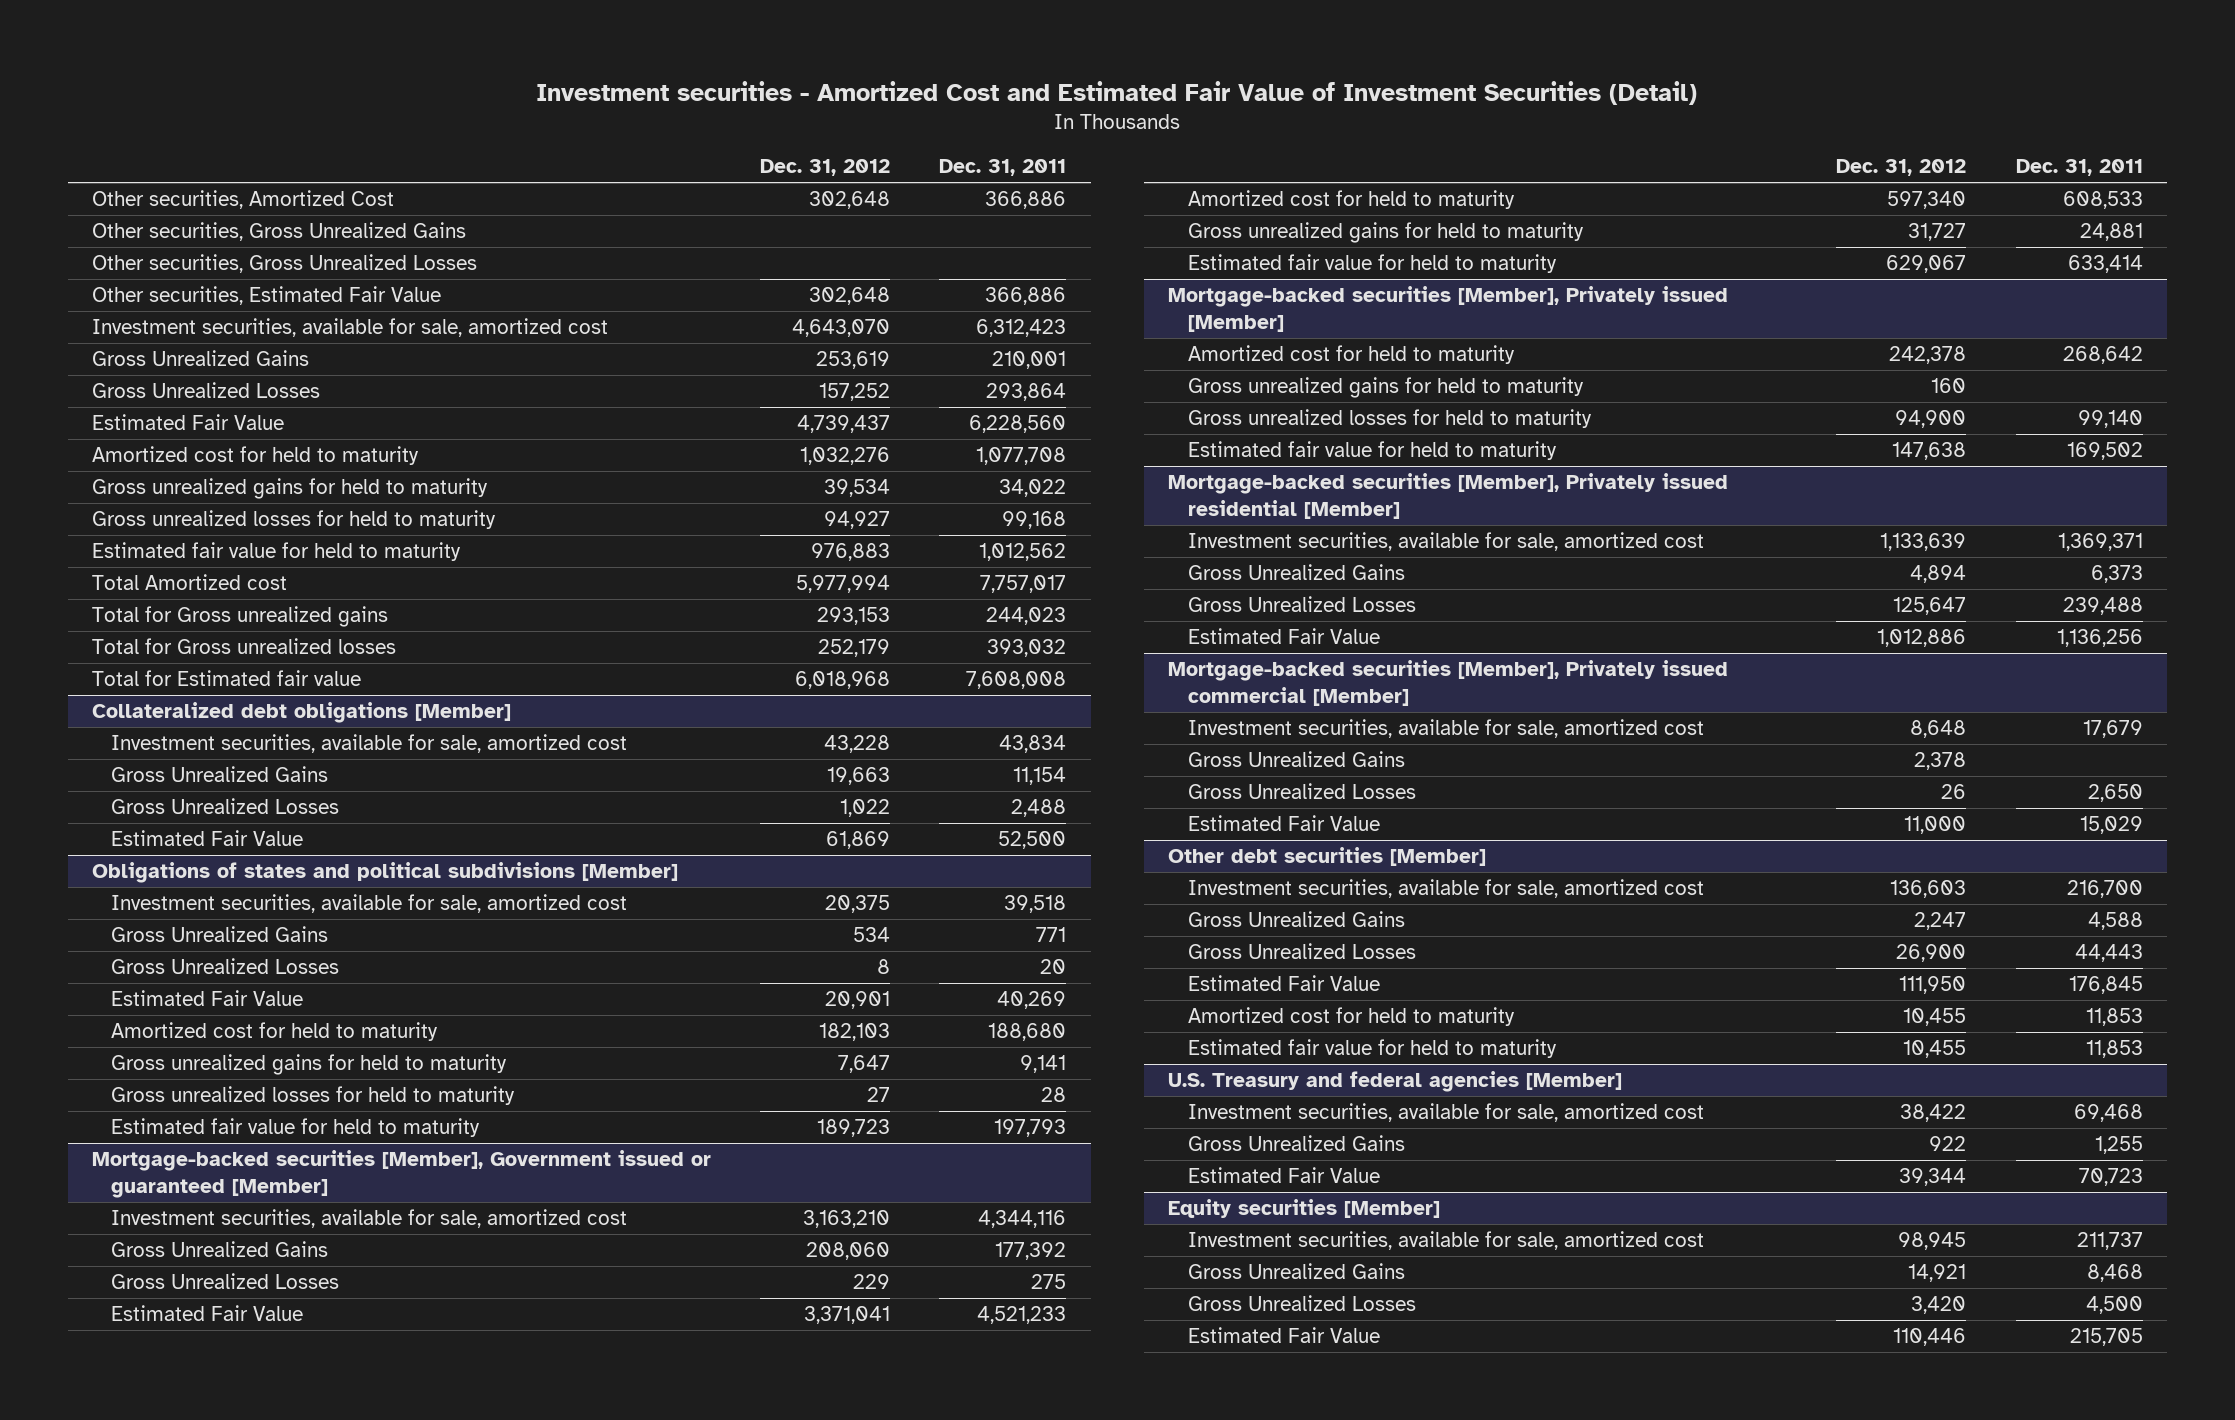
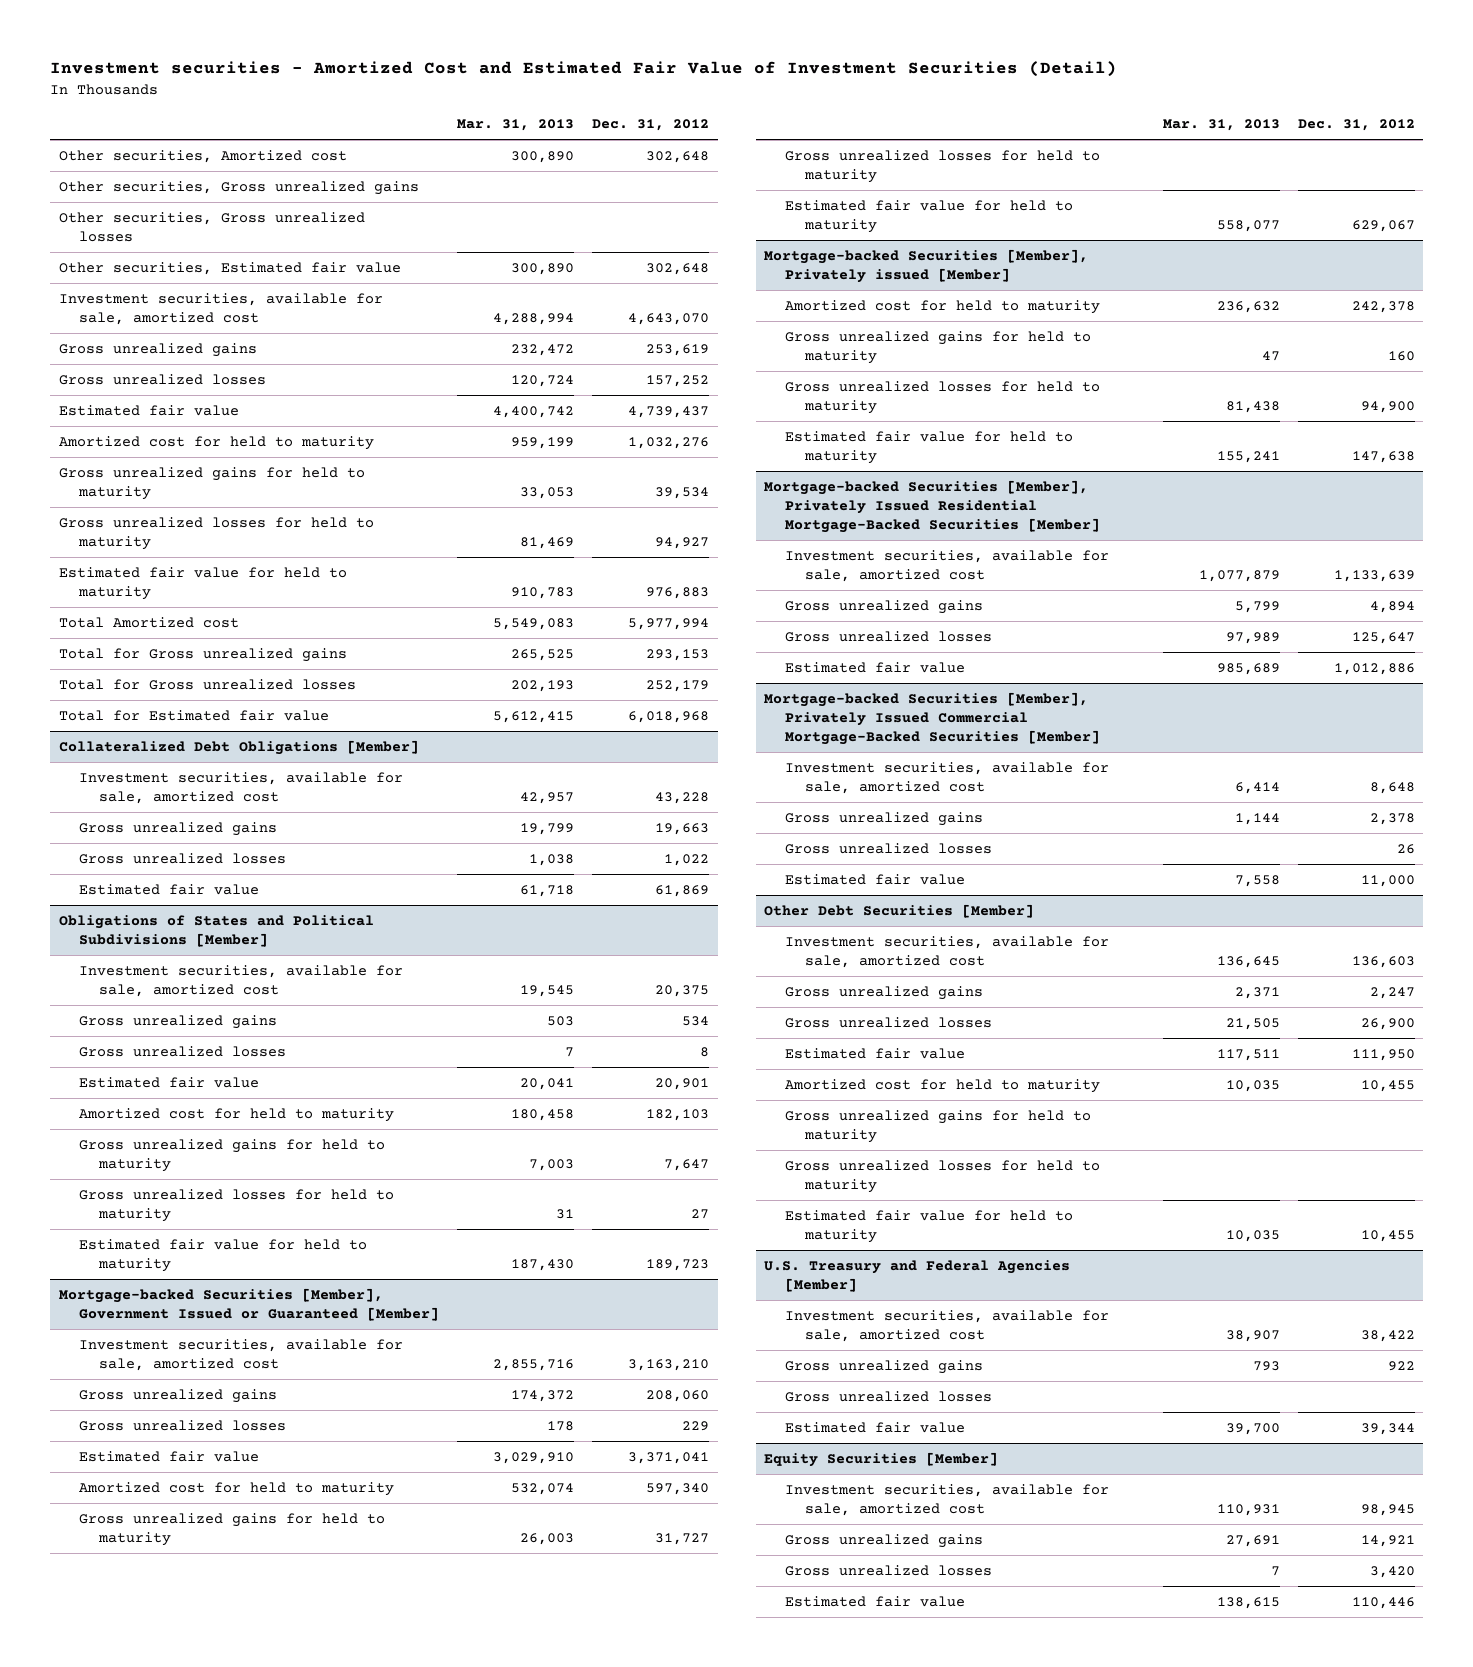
[939,159,1067,177] Dec. 31, 2011 -> none
none -> [457,119,575,132] Mar. 31, 2013
[92,190,395,210] Other securities, Amortized Cost -> [58,149,347,163] Other securities, Amortized cost
[92,222,467,242] Other securities, Gross Unrealized Gains -> [58,180,419,195] Other securities, Gross unrealized gains
[92,254,478,274] Other securities, Gross Unrealized Losses -> [58,211,365,243] Other securities, Gross unrealized losses
[92,286,442,306] Other securities, Estimated Fair Value -> [58,261,401,275] Other securities, Estimated fair value
[92,350,310,367] Gross Unrealized Gains -> [58,342,257,357] Gross unrealized gains
[92,382,321,399] Gross Unrealized Losses -> [58,373,266,385] Gross unrealized losses
[92,414,285,431] Estimated Fair Value -> [58,404,239,416] Estimated fair value
[92,702,512,724] Collateralized debt obligations [Member] -> [58,739,419,755] Collateralized Debt Obligations [Member]
[111,766,329,783] Gross Unrealized Gains -> [79,821,278,836] Gross unrealized gains
[111,798,340,815] Gross Unrealized Losses -> [79,852,287,864] Gross unrealized losses
[111,830,304,847] Estimated Fair Value -> [79,883,260,895] Estimated fair value
[92,862,679,884] Obligations of states and political subdivisions [Member] -> [58,914,374,948] Obligations of States and Political Subdivisions [Member]
[111,926,329,943] Gross Unrealized Gains -> [79,1014,278,1029] Gross unrealized gains
[111,958,340,975] Gross Unrealized Losses -> [79,1045,287,1057] Gross unrealized losses
[111,990,304,1007] Estimated Fair Value -> [79,1076,260,1088] Estimated fair value
[92,1150,712,1198] Mortgage-backed securities [Member], Government issued or guaranteed [Member] -> [58,1287,440,1322] Mortgage-backed Securities [Member], Government Issued or Guaranteed [Member]
[111,1241,329,1258] Gross Unrealized Gains -> [79,1388,278,1403] Gross unrealized gains
[111,1273,340,1290] Gross Unrealized Losses -> [79,1419,287,1431] Gross unrealized losses
[111,1305,304,1322] Estimated Fair Value -> [79,1450,260,1462] Estimated fair value
none -> [784,149,1100,184] Gross unrealized losses for held to maturity
[1168,286,1729,332] Mortgage-backed securities [Member], Privately issued [Member] -> [764,248,1089,284] Mortgage-backed Securities [Member], Privately issued [Member]
[1168,473,1729,519] Mortgage-backed securities [Member], Privately issued residential [Member] -> [764,479,1100,534] Mortgage-backed Securities [Member], Privately Issued Residential Mortgage-Backed Securities [Member]
[1187,564,1405,581] Gross Unrealized Gains -> [784,599,983,614] Gross unrealized gains
[1187,596,1416,613] Gross Unrealized Losses -> [784,630,992,642] Gross unrealized losses
[1187,628,1380,645] Estimated Fair Value -> [784,661,965,673] Estimated fair value
[1168,660,1729,706] Mortgage-backed securities [Member], Privately issued commercial [Member] -> [764,691,1100,746] Mortgage-backed Securities [Member], Privately Issued Commercial Mortgage-Backed Securities [Member]
[1187,751,1405,768] Gross Unrealized Gains -> [784,811,983,826] Gross unrealized gains
[1187,783,1416,800] Gross Unrealized Losses -> [784,842,992,854] Gross unrealized losses
[1187,815,1380,832] Estimated Fair Value -> [784,873,965,885] Estimated fair value
[1168,847,1487,867] Other debt securities [Member] -> [764,903,1035,918] Other Debt Securities [Member]
[1187,911,1405,928] Gross Unrealized Gains -> [784,985,983,1000] Gross unrealized gains
[1187,943,1416,960] Gross Unrealized Losses -> [784,1016,992,1028] Gross unrealized losses
[1187,975,1380,992] Estimated Fair Value -> [784,1047,965,1059] Estimated fair value
none -> [784,1109,1091,1144] Gross unrealized gains for held to maturity
none -> [784,1159,1100,1194] Gross unrealized losses for held to maturity
[1168,1071,1623,1093] U.S. Treasury and federal agencies [Member] -> [764,1259,1071,1293] U.S. Treasury and Federal Agencies [Member]
[1187,1135,1405,1152] Gross Unrealized Gains -> [784,1359,983,1374] Gross unrealized gains
none -> [784,1390,992,1402] Gross unrealized losses
[1187,1167,1380,1184] Estimated Fair Value -> [784,1421,965,1433] Estimated fair value
[1168,1199,1441,1219] Equity securities [Member] -> [764,1451,999,1467] Equity Securities [Member]
[1187,1263,1405,1280] Gross Unrealized Gains -> [784,1533,983,1548] Gross unrealized gains
[1187,1295,1416,1312] Gross Unrealized Losses -> [784,1564,992,1576] Gross unrealized losses
[1187,1327,1380,1344] Estimated Fair Value -> [784,1595,965,1607] Estimated fair value

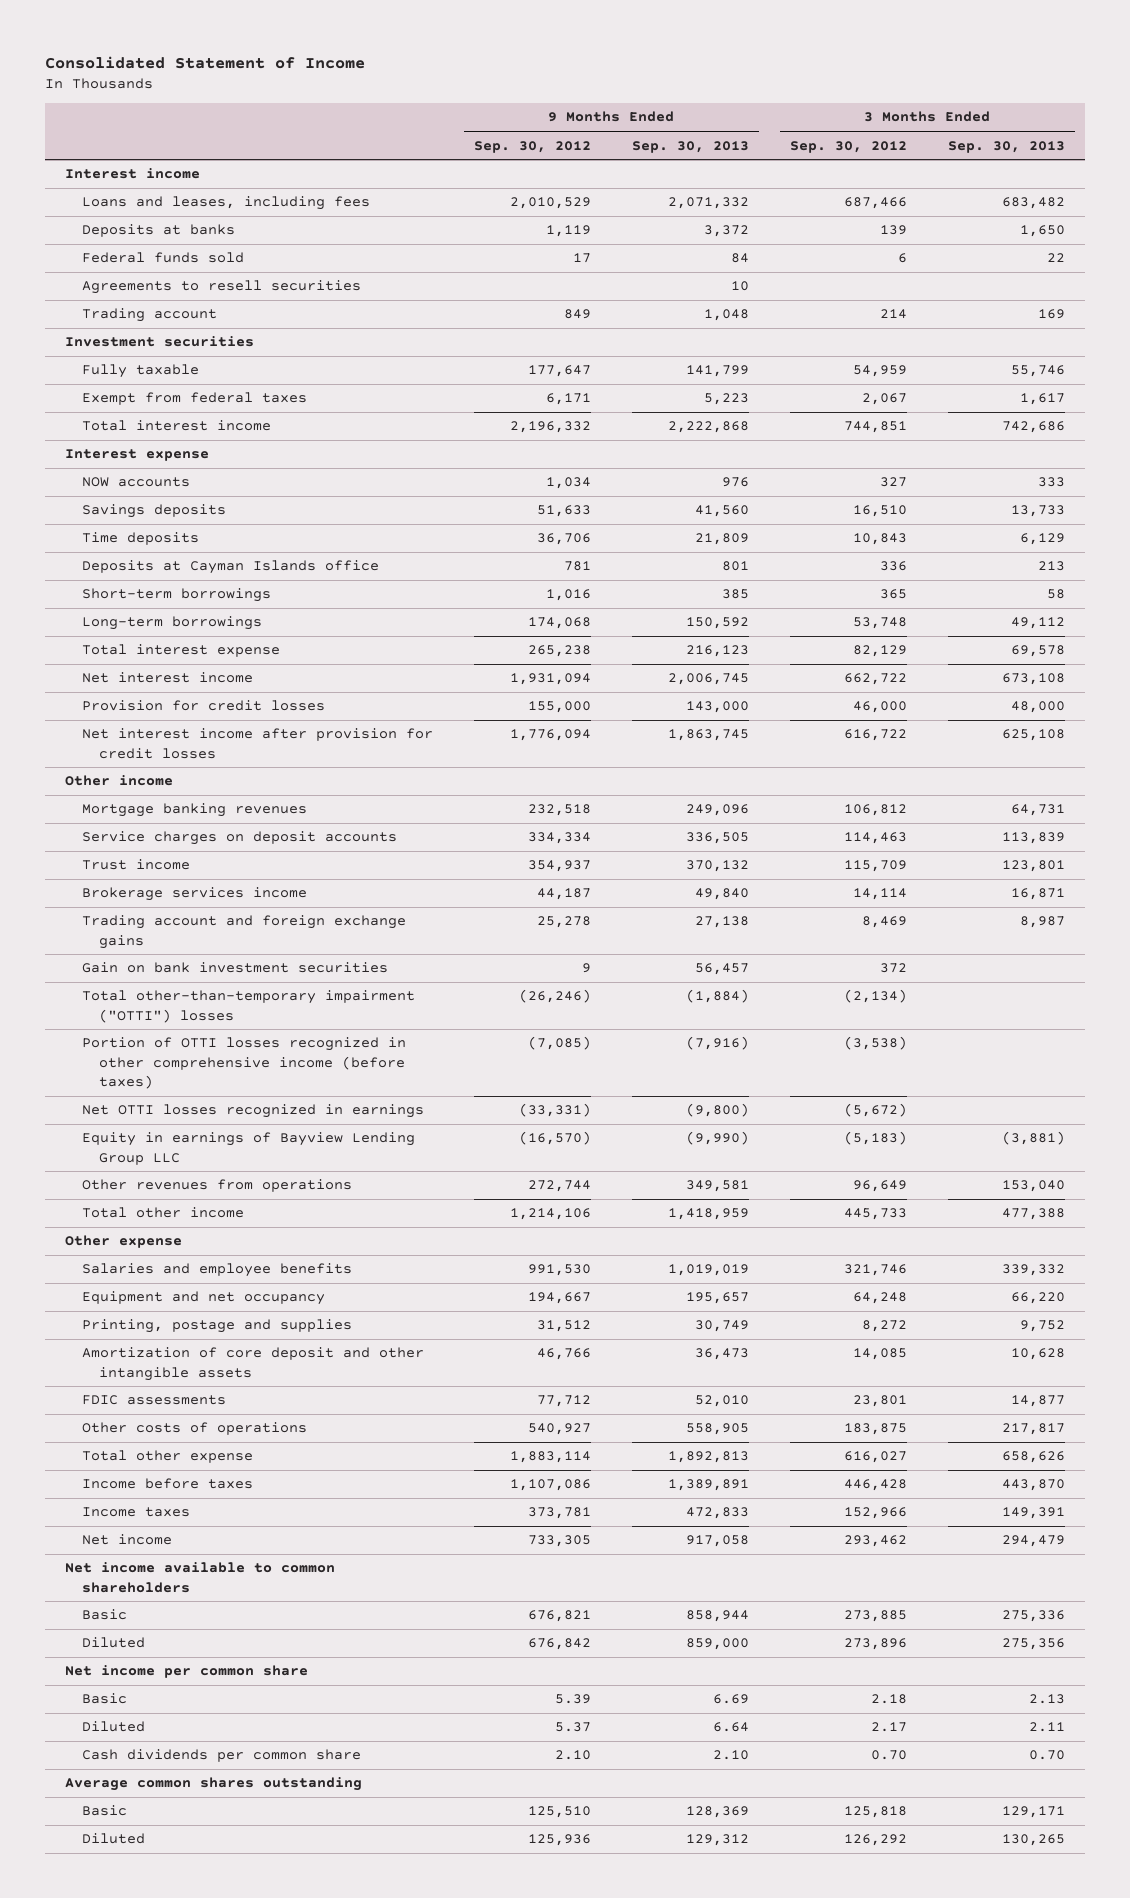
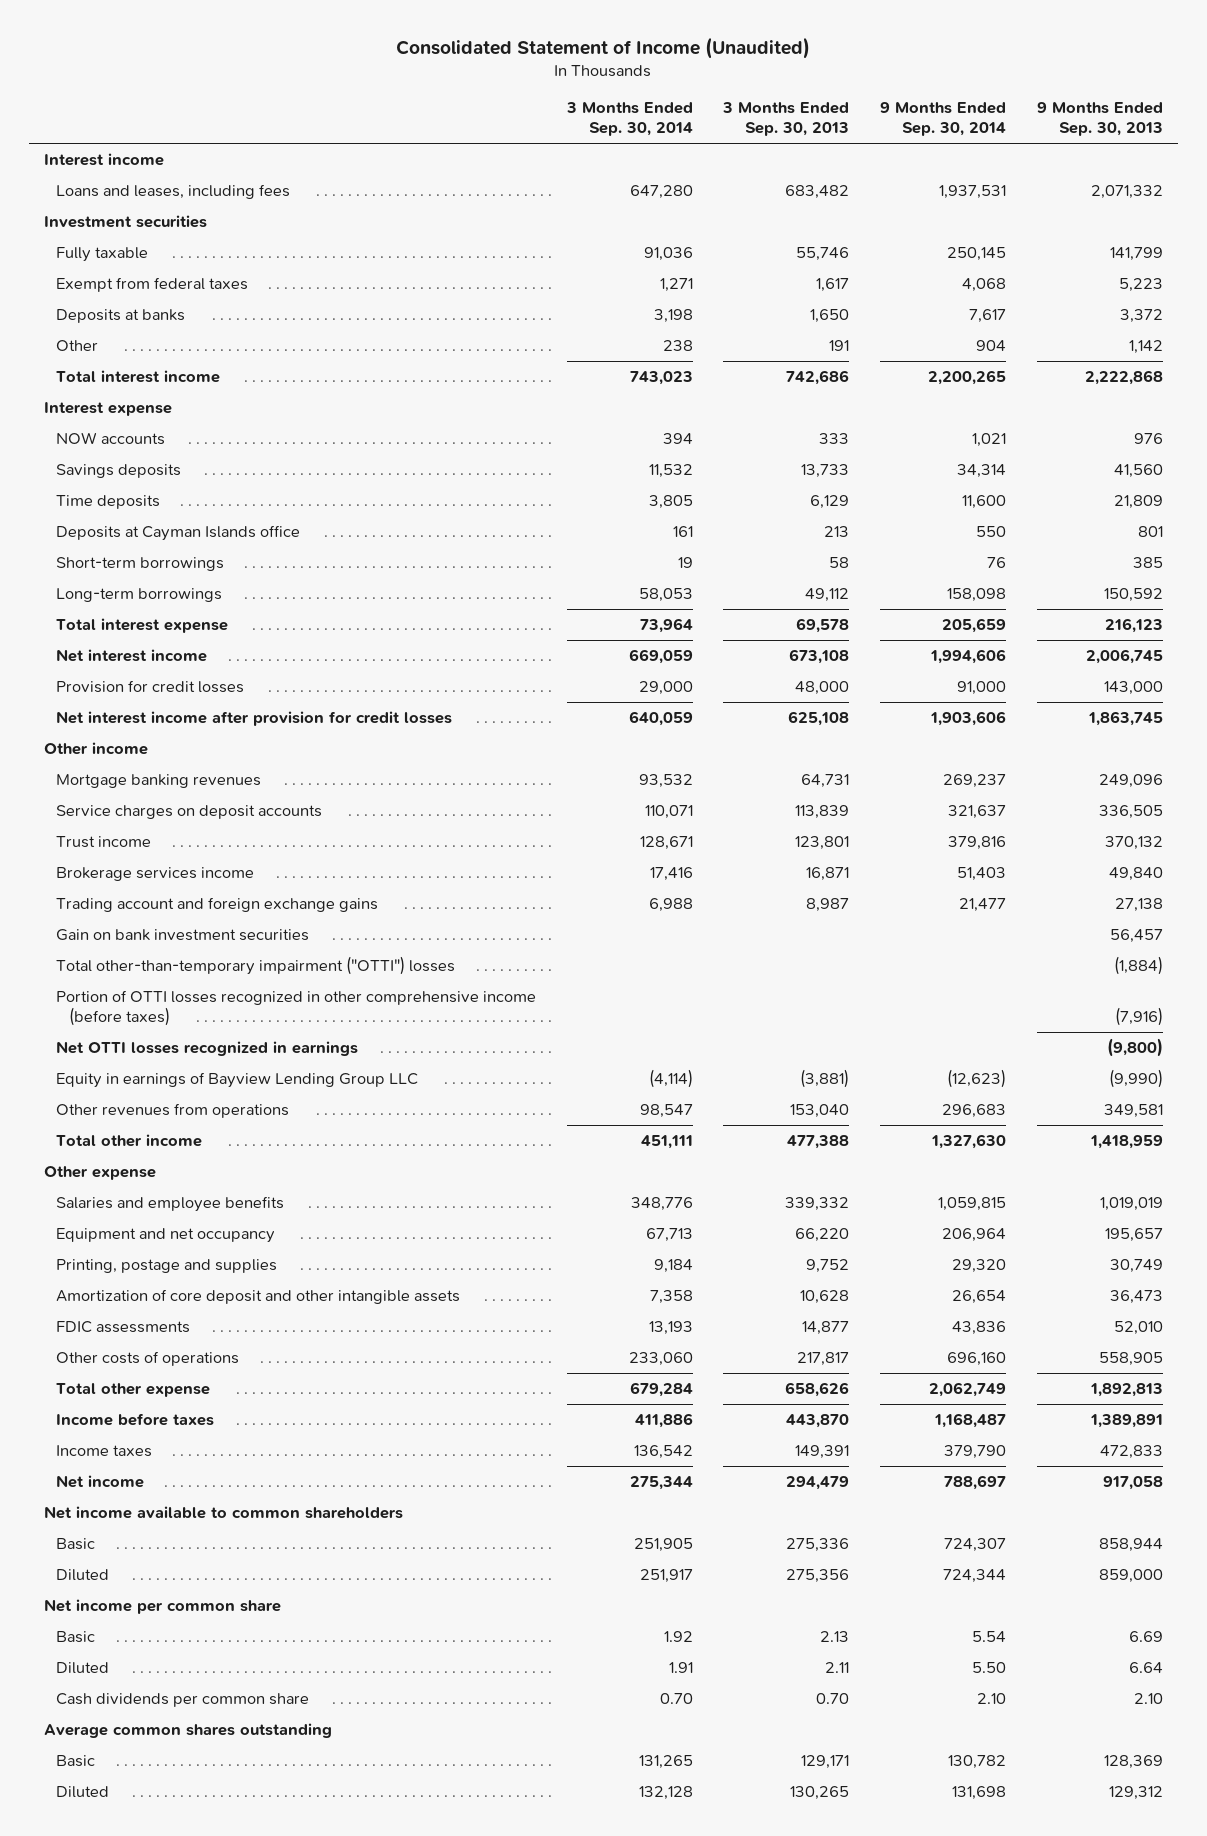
[44,55,365,69] Consolidated Statement of Income -> [396,36,811,59] Consolidated Statement of Income (Unaudited)
[473,140,591,153] Sep. 30, 2012 -> none
[789,140,907,153] Sep. 30, 2012 -> none
none -> [565,102,693,137] 3 Months Ended Sep. 30, 2014
none -> [880,102,1007,137] 9 Months Ended Sep. 30, 2014
[81,252,244,264] Federal funds sold -> none
[81,280,361,295] Agreements to resell securities -> none
[81,308,217,323] Trading account -> none
[81,224,235,238] Deposits at banks -> [56,309,186,324] Deposits at banks
none -> [56,340,99,352] Other

